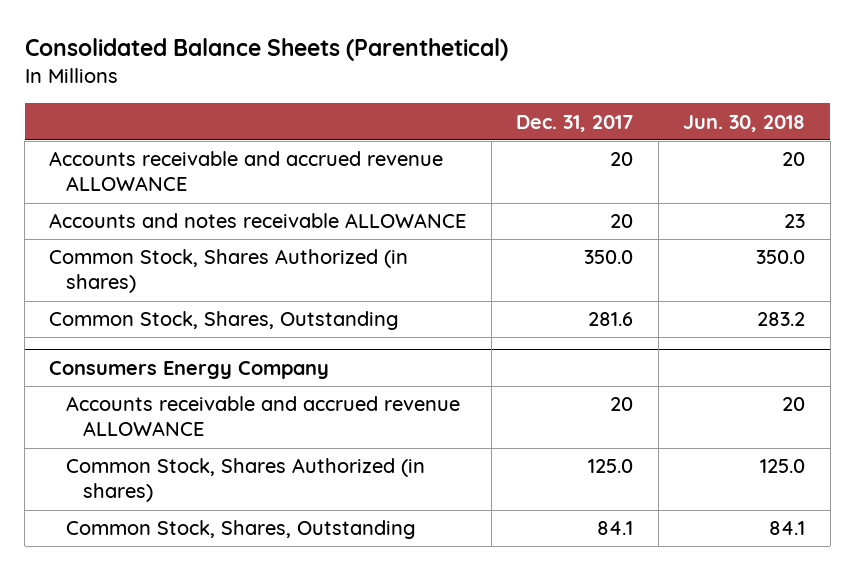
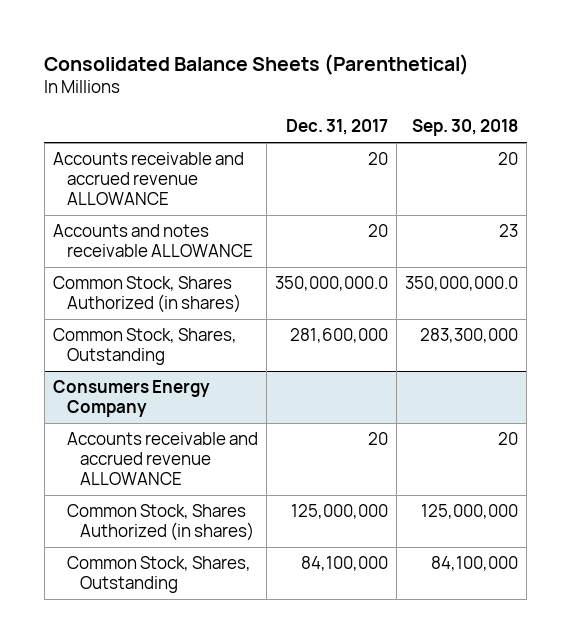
[683,114,806,132] Jun. 30, 2018 -> none
none -> [411,119,518,137] Sep. 30, 2018
[584,250,634,265] 350.0 -> [274,276,388,292] 350,000,000.0
[588,312,634,327] 281.6 -> [289,328,388,344] 281,600,000
[588,459,634,474] 125.0 -> [290,504,388,520] 125,000,000
[597,521,634,536] 84.1 -> [300,556,388,572] 84,100,000

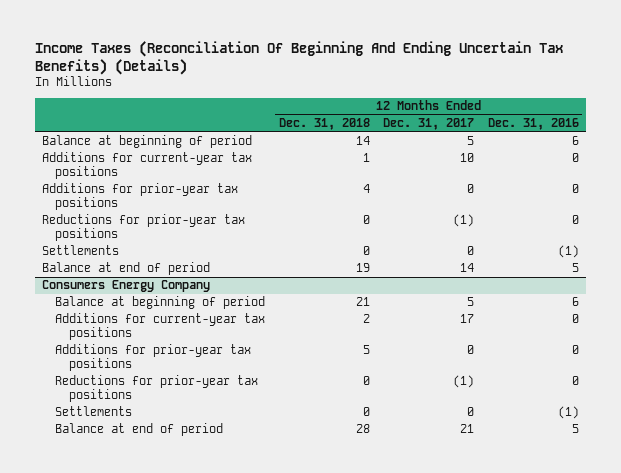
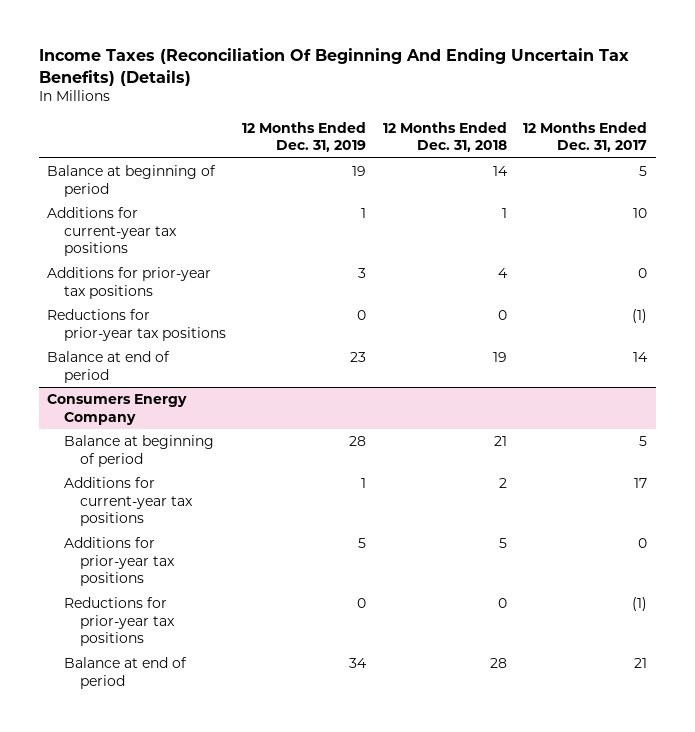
[488,118,580,131] Dec. 31, 2016 -> none
none -> [242,121,367,153] 12 Months Ended Dec. 31, 2019
[41,245,119,256] Settlements -> none
[55,406,133,417] Settlements -> none

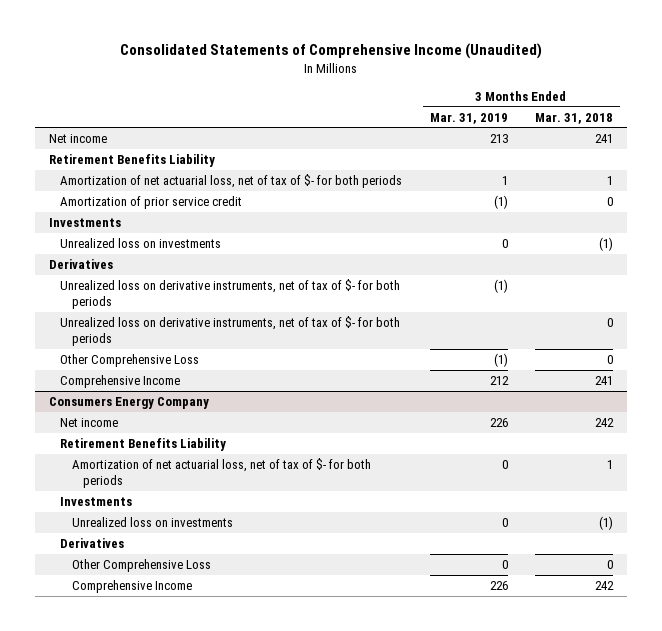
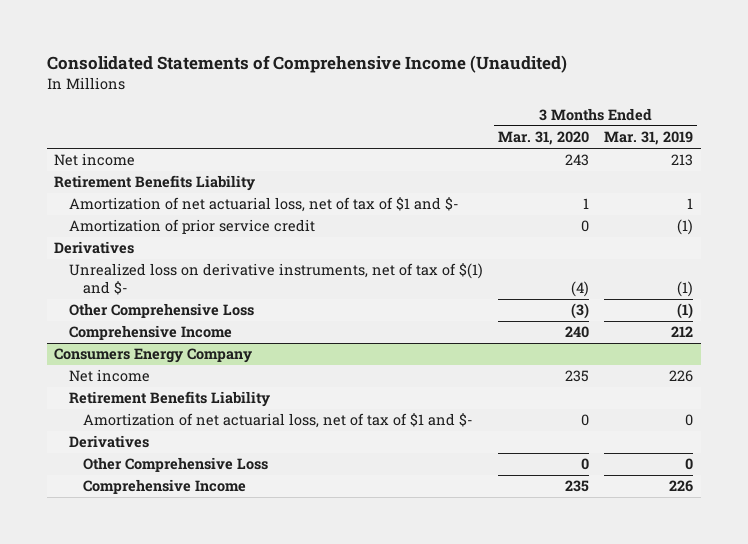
[535,112,614,124] Mar. 31, 2018 -> none
none -> [497,131,589,146] Mar. 31, 2020
[60,173,403,188] Amortization of net actuarial loss, net of tax of $- for both periods -> [68,197,459,213] Amortization of net actuarial loss, net of tax of $1 and $-
[48,217,121,227] Investments -> none
[60,237,222,248] Unrealized loss on investments -> none
[60,315,401,347] Unrealized loss on derivative instruments, net of tax of $- for both periods -> none
[60,278,401,310] Unrealized loss on derivative instruments, net of tax of $- for both periods -> [68,263,483,296] Unrealized loss on derivative instruments, net of tax of $(1) and $-
[60,496,133,506] Investments -> none
[71,516,233,527] Unrealized loss on investments -> none
[71,457,371,489] Amortization of net actuarial loss, net of tax of $- for both periods -> [82,413,473,429] Amortization of net actuarial loss, net of tax of $1 and $-

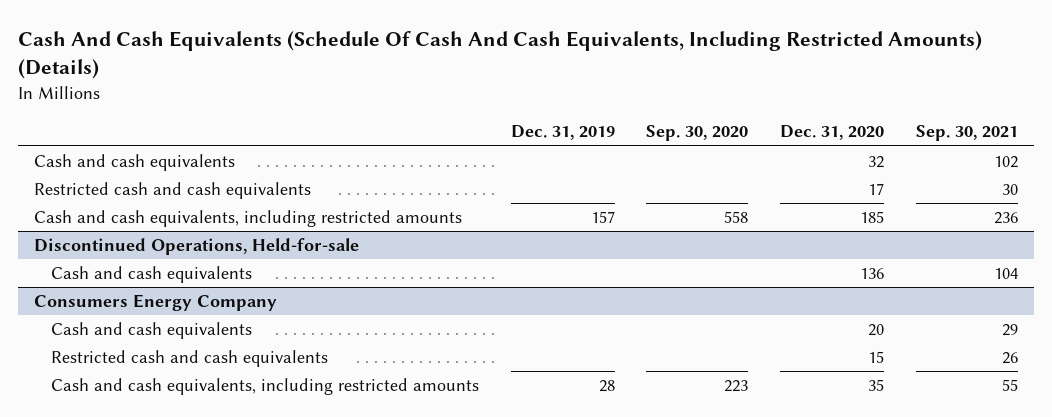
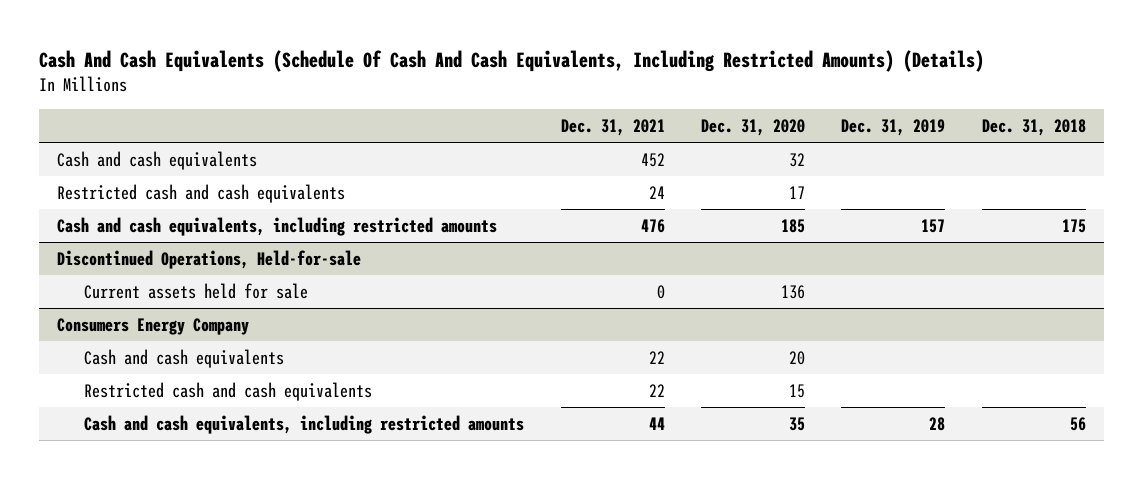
[646,125,749,142] Sep. 30, 2020 -> none
[915,125,1018,142] Sep. 30, 2021 -> none
none -> [560,118,665,136] Dec. 31, 2021
none -> [981,118,1086,136] Dec. 31, 2018
[50,266,252,284] Cash and cash equivalents -> [84,282,309,299] Current assets held for sale

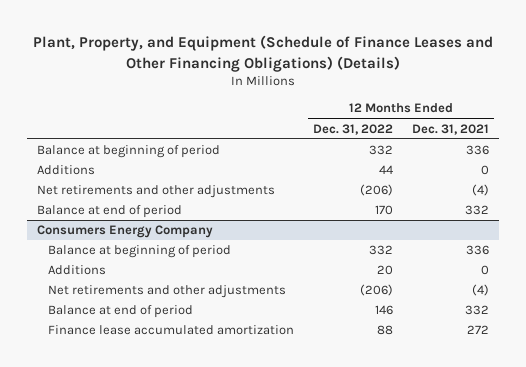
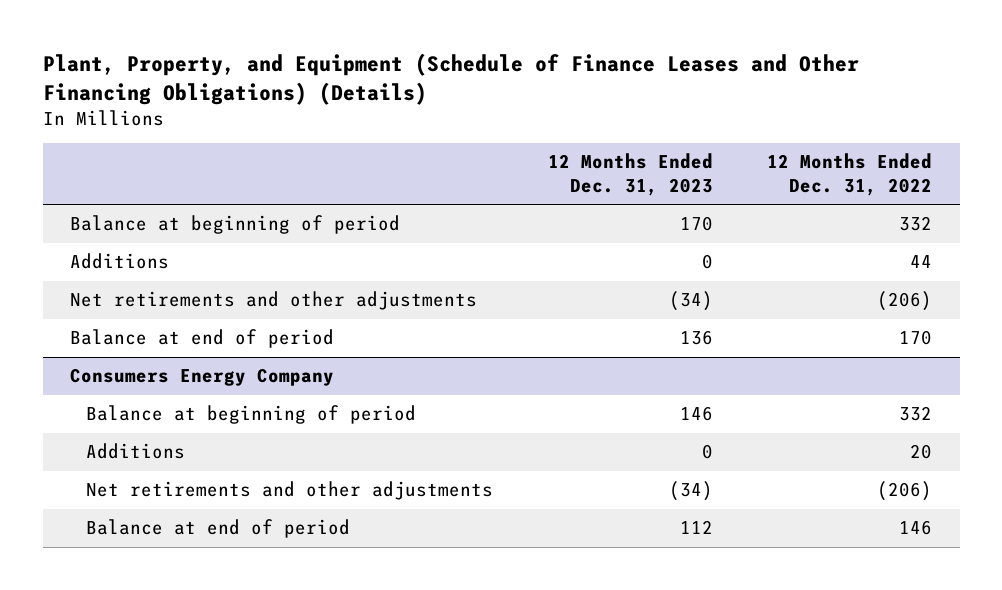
[412,123,490,135] Dec. 31, 2021 -> none
none -> [547,153,713,196] 12 Months Ended Dec. 31, 2023
[48,325,295,336] Finance lease accumulated amortization -> none

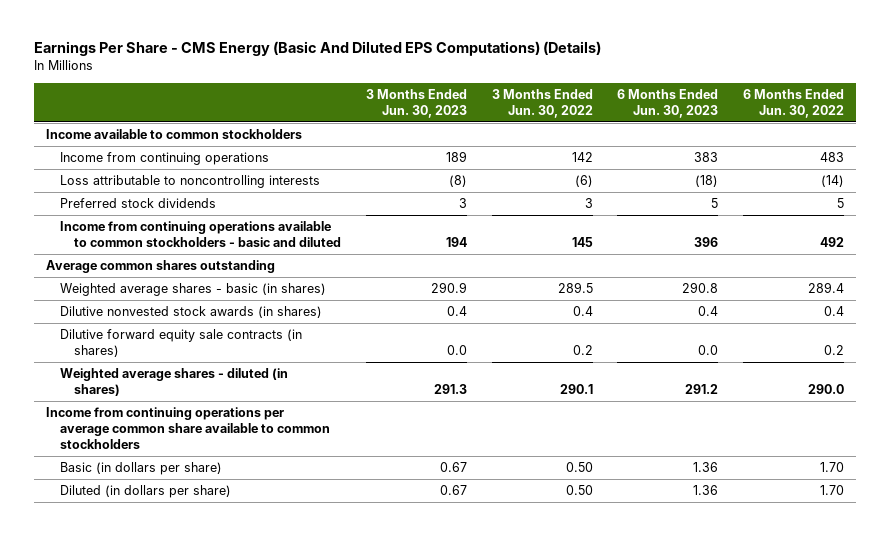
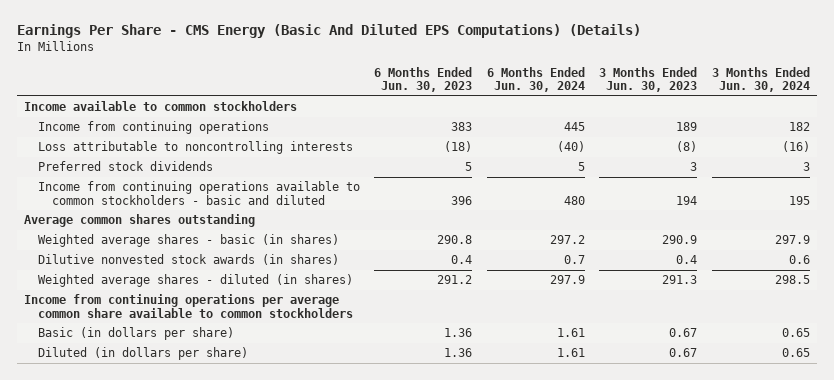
[491,88,593,118] 3 Months Ended Jun. 30, 2022 -> none
[742,88,844,118] 6 Months Ended Jun. 30, 2022 -> none
none -> [486,66,585,93] 6 Months Ended Jun. 30, 2024
none -> [711,66,810,93] 3 Months Ended Jun. 30, 2024
[60,329,303,357] Dilutive forward equity sale contracts (in shares) -> none

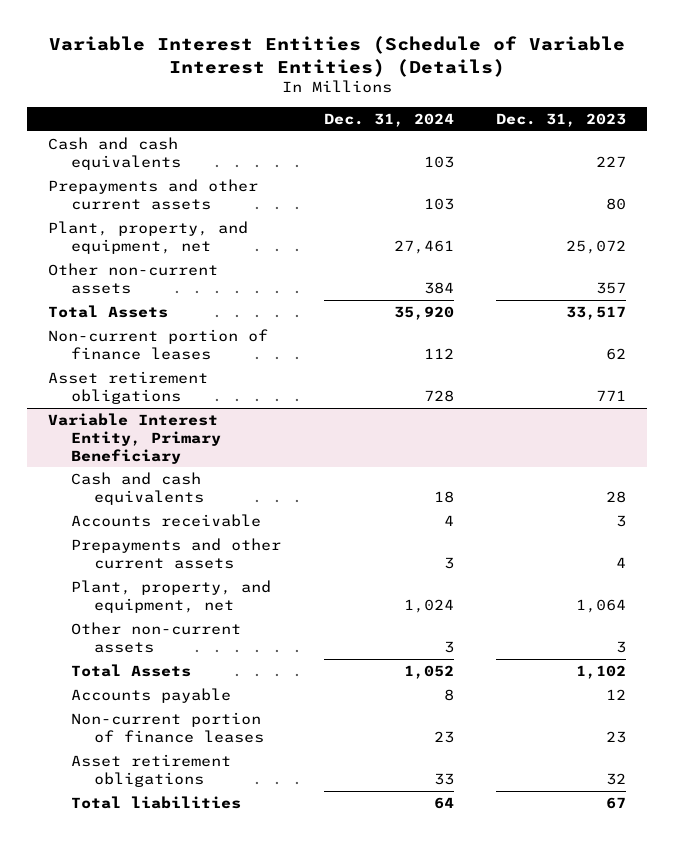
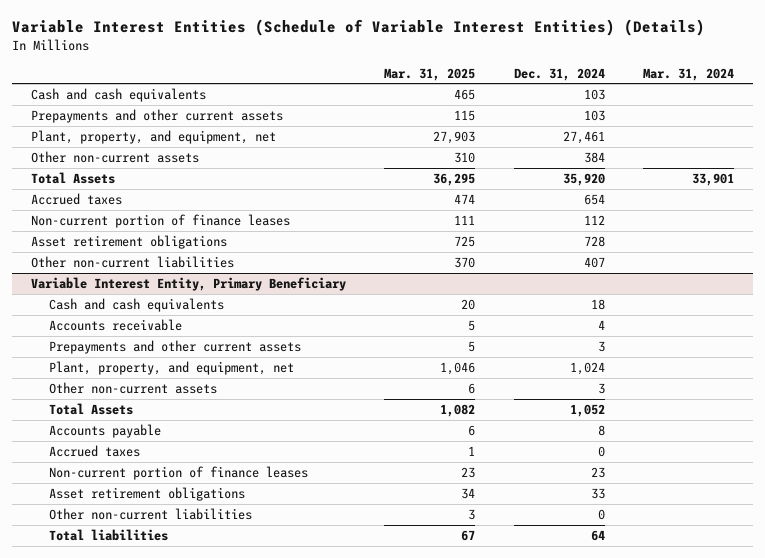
[496,113,627,128] Dec. 31, 2023 -> none
none -> [384,67,476,81] Mar. 31, 2025
none -> [643,67,735,81] Mar. 31, 2024
none -> [30,192,122,205] Accrued taxes
none -> [30,255,234,268] Other non-current liabilities
none -> [49,444,141,457] Accrued taxes
none -> [49,507,253,520] Other non-current liabilities

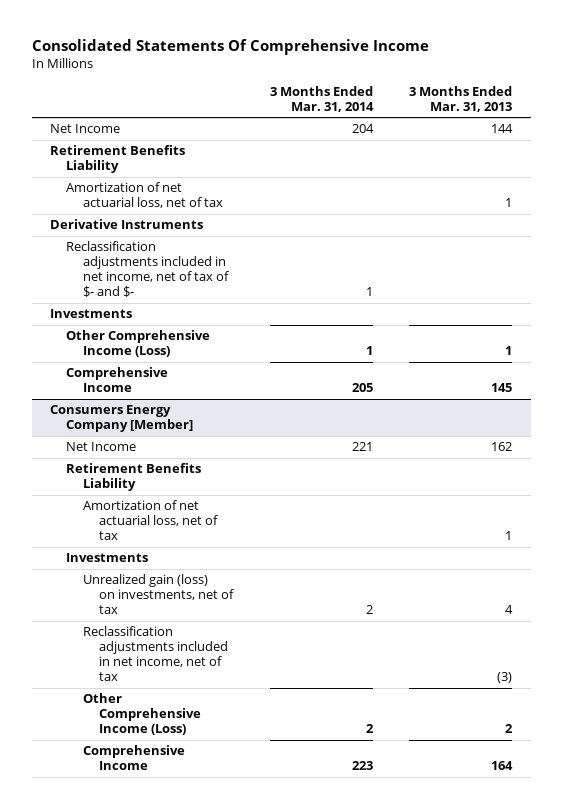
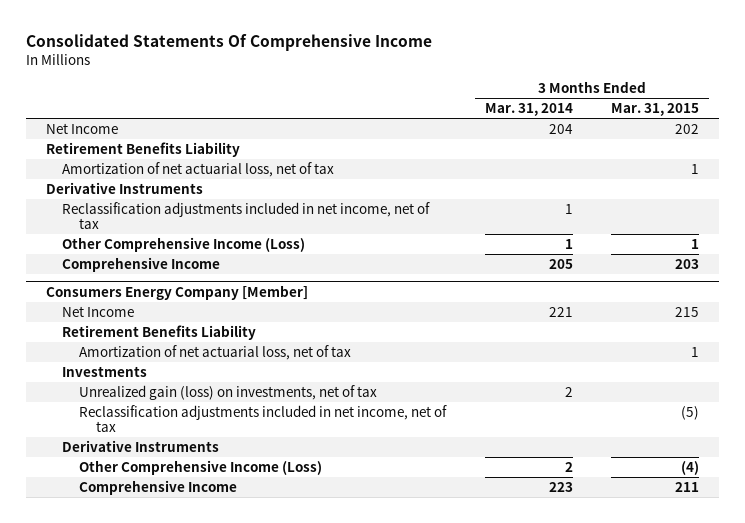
[409,86,513,112] 3 Months Ended Mar. 31, 2013 -> none
none -> [611,103,700,117] Mar. 31, 2015
[50,309,133,319] Investments -> none
[66,241,229,298] Reclassification adjustments included in net income, net of tax of $- and $- -> [62,201,431,230] Reclassification adjustments included in net income, net of tax
none -> [62,439,220,452] Derivative Instruments

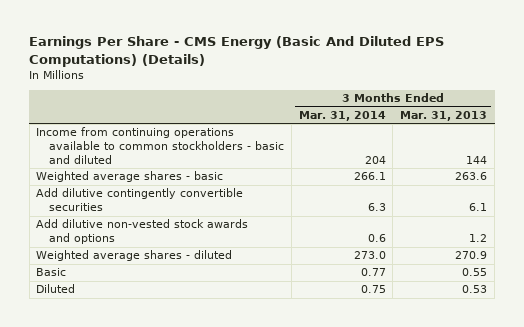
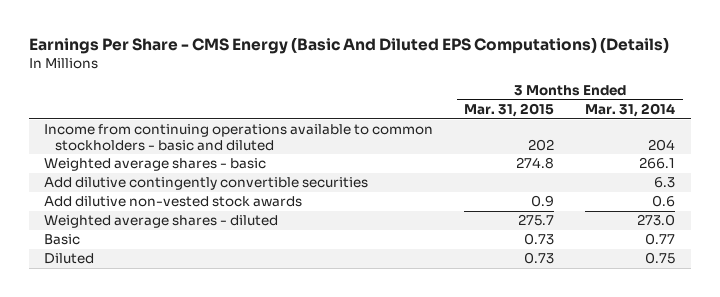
[400,110,488,121] Mar. 31, 2013 -> none
none -> [464,102,555,117] Mar. 31, 2015
[36,219,249,245] Add dilutive non-vested stock awards and options -> [44,196,303,208] Add dilutive non-vested stock awards

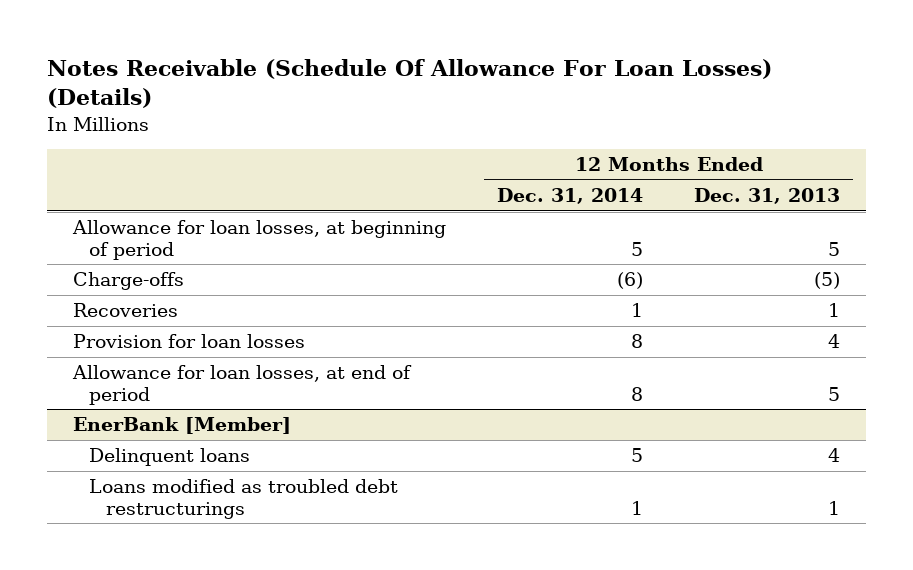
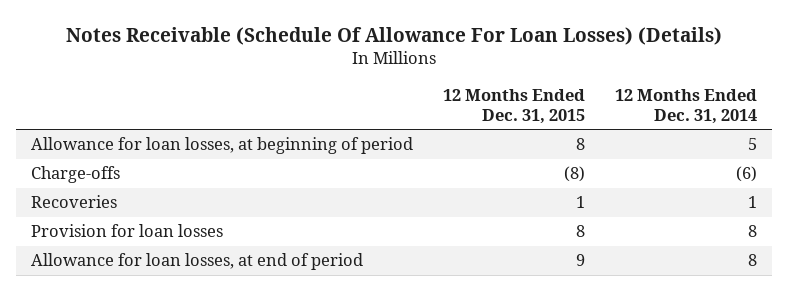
[694,188,841,205] Dec. 31, 2013 -> none
none -> [442,89,585,124] 12 Months Ended Dec. 31, 2015
[72,417,291,435] EnerBank [Member] -> none
[89,448,251,467] Delinquent loans -> none
[89,479,399,519] Loans modified as troubled debt restructurings -> none

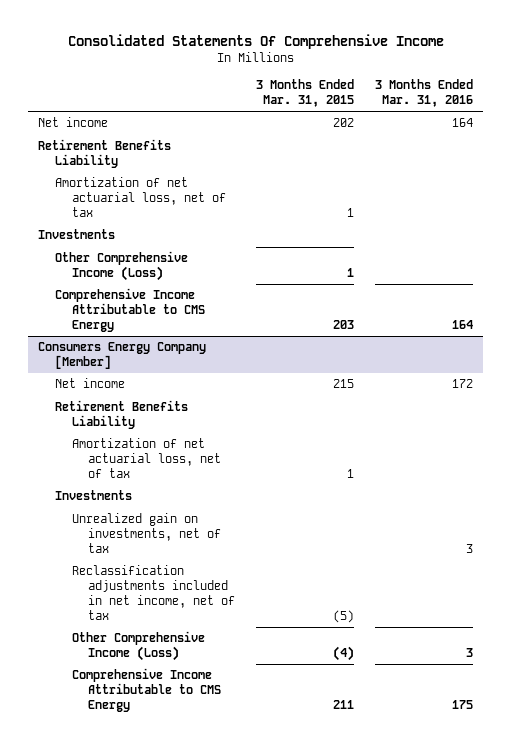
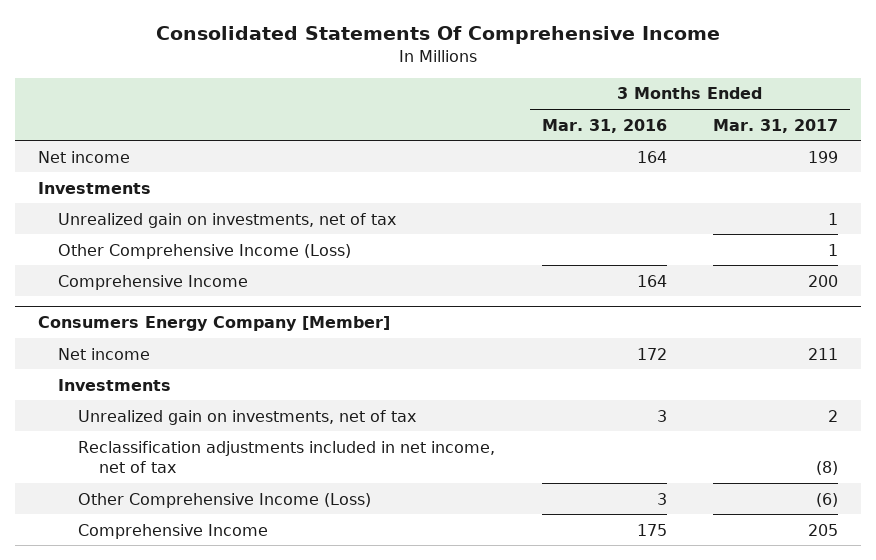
[256,79,355,108] 3 Months Ended Mar. 31, 2015 -> none
none -> [713,118,839,133] Mar. 31, 2017
[38,139,172,169] Retirement Benefits Liability -> none
[54,177,226,218] Amortization of net actuarial loss, net of tax -> none
none -> [58,212,397,228] Unrealized gain on investments, net of tax
[54,288,205,333] Comprehensive Income Attributable to CMS Energy -> [58,274,249,290] Comprehensive Income
[54,400,188,430] Retirement Benefits Liability -> none
[71,438,222,479] Amortization of net actuarial loss, net of tax -> none
[71,668,222,713] Comprehensive Income Attributable to CMS Energy -> [78,523,269,539] Comprehensive Income

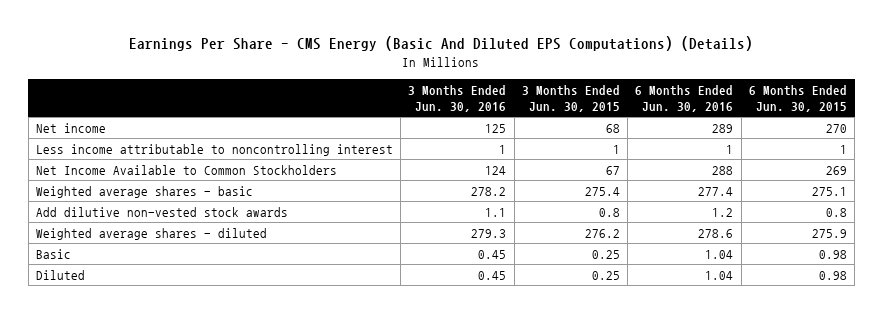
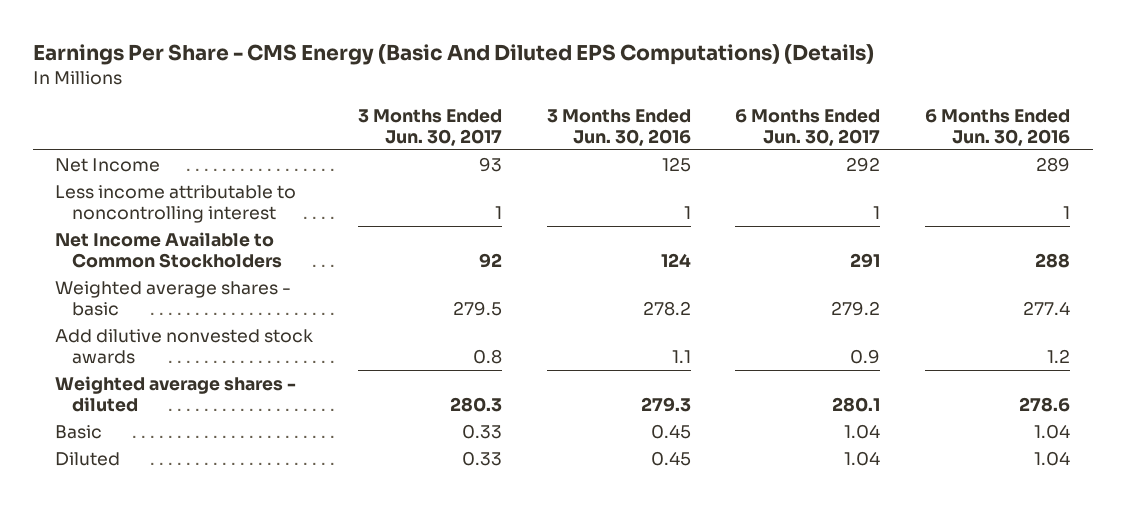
[521,85,620,112] 3 Months Ended Jun. 30, 2015 -> none
[748,85,847,112] 6 Months Ended Jun. 30, 2015 -> none
none -> [357,108,502,146] 3 Months Ended Jun. 30, 2017
none -> [735,108,881,146] 6 Months Ended Jun. 30, 2017
[35,122,106,133] Net income -> [55,157,161,172] Net Income
[35,206,288,217] Add dilutive non-vested stock awards -> [55,328,314,364] Add dilutive nonvested stock awards

